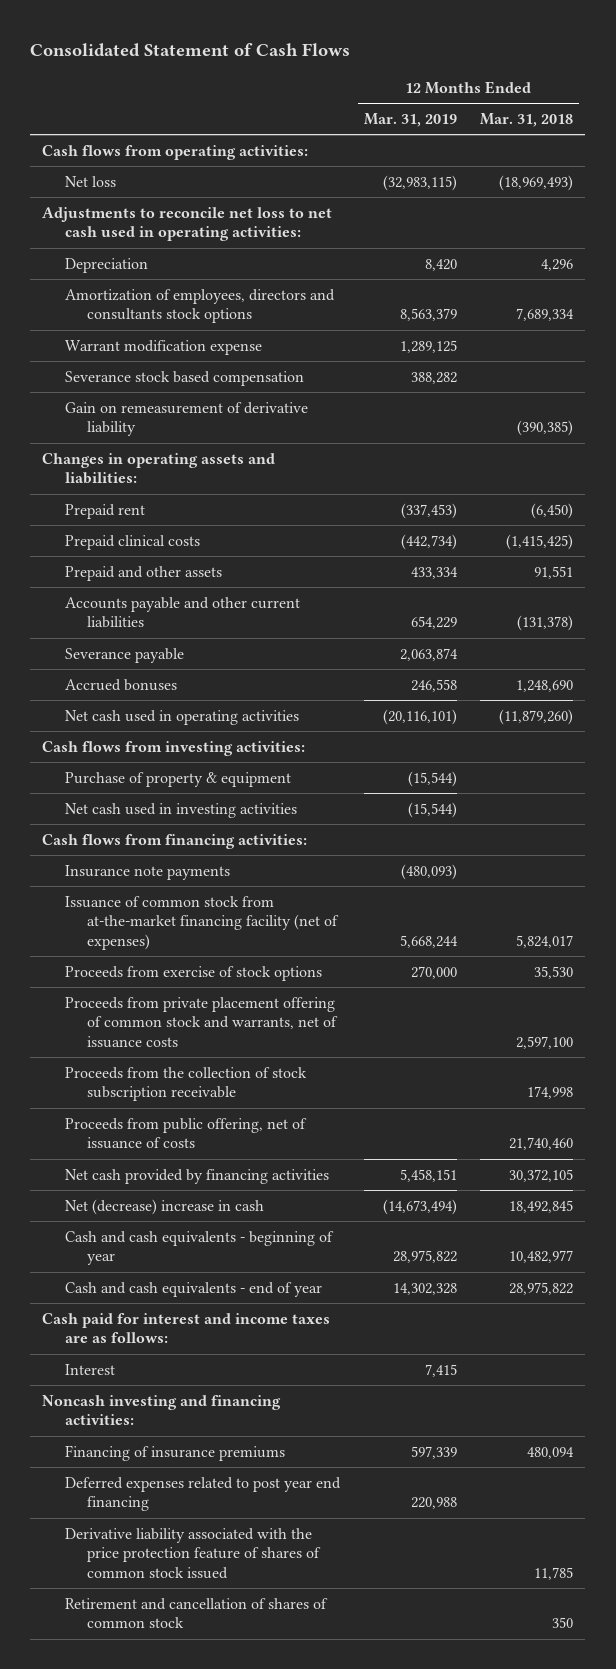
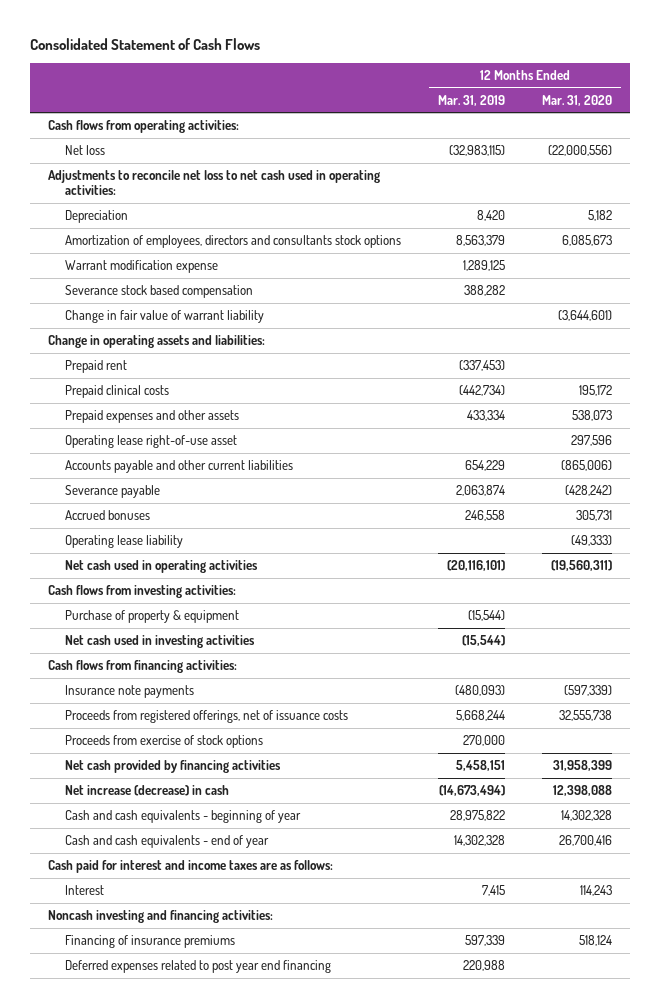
[480,113,574,128] Mar. 31, 2018 -> none
none -> [541,94,612,106] Mar. 31, 2020
[64,401,308,437] Gain on remeasurement of derivative liability -> none
none -> [64,310,264,324] Change in fair value of warrant liability
[42,452,276,485] Changes in operating assets and liabilities: -> [48,335,266,349] Change in operating assets and liabilities:
[64,565,222,581] Prepaid and other assets -> [64,410,239,424] Prepaid expenses and other assets
none -> [64,435,237,449] Operating lease right-of-use asset
none -> [64,535,183,549] Operating lease liability
[64,895,340,950] Issuance of common stock from at-the-market financing facility (net of expenses) -> [64,710,348,724] Proceeds from registered offerings, net of issuance costs
[64,996,339,1048] Proceeds from private placement offering of common stock and warrants, net of issuance costs -> none
[64,1066,307,1102] Proceeds from the collection of stock subscription receivable -> none
[64,1117,307,1150] Proceeds from public offering, net of issuance of costs -> none
[64,1198,264,1215] Net (decrease) increase in cash -> [64,785,229,797] Net increase (decrease) in cash
[64,1527,322,1579] Derivative liability associated with the price protection feature of shares of common stock issued -> none
[64,1597,328,1629] Retirement and cancellation of shares of common stock -> none

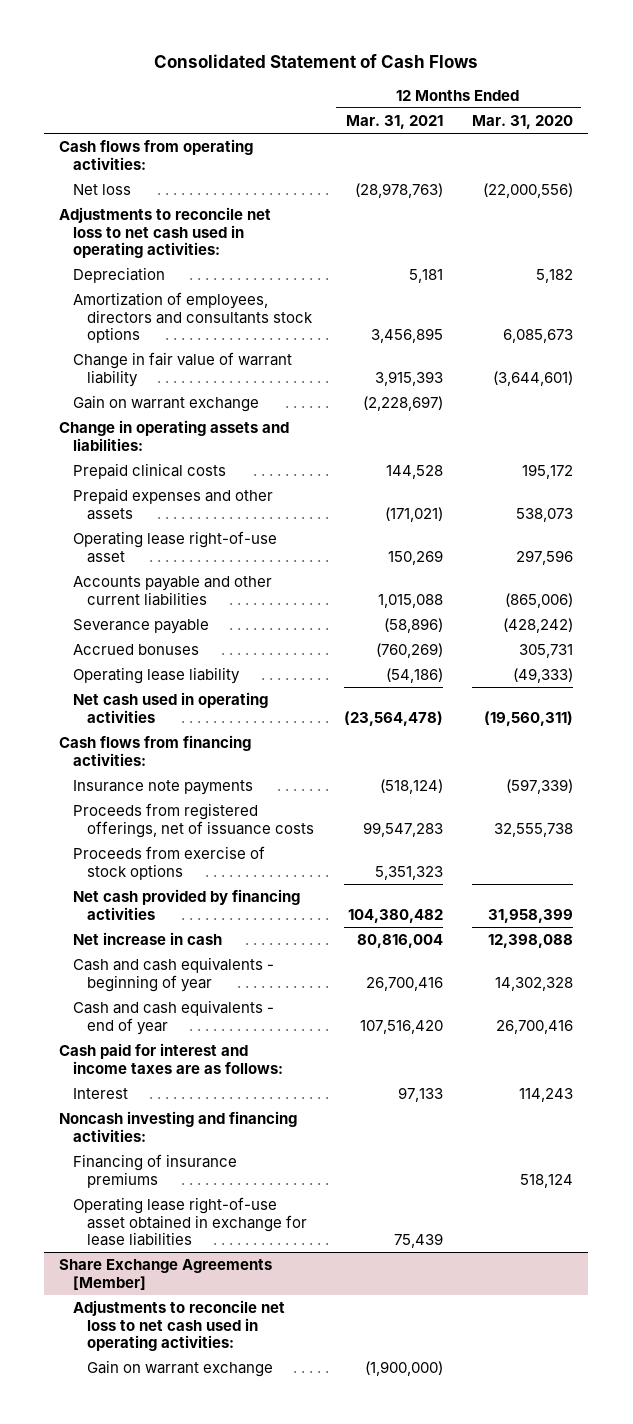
[437,94,505,106] Mar. 31, 2019 -> none
none -> [345,114,443,129] Mar. 31, 2021
[64,260,218,274] Warrant modification expense -> none
[64,285,253,299] Severance stock based compensation -> none
none -> [73,395,260,413] Gain on warrant exchange
[64,360,127,374] Prepaid rent -> none
[48,585,237,599] Cash flows from investing activities: -> none
[64,610,239,624] Purchase of property & equipment -> none
[64,635,255,649] Net cash used in investing activities -> none
[64,785,229,797] Net increase (decrease) in cash -> [73,932,223,946] Net increase in cash
[64,960,331,974] Deferred expenses related to post year end financing -> none
none -> [73,1197,307,1247] Operating lease right-of-use asset obtained in exchange for lease liabilities
none -> [59,1259,273,1290] Share Exchange Agreements [Member]
none -> [73,1300,286,1352] Adjustments to reconcile net loss to net cash used in operating activities:
none -> [86,1360,273,1378] Gain on warrant exchange

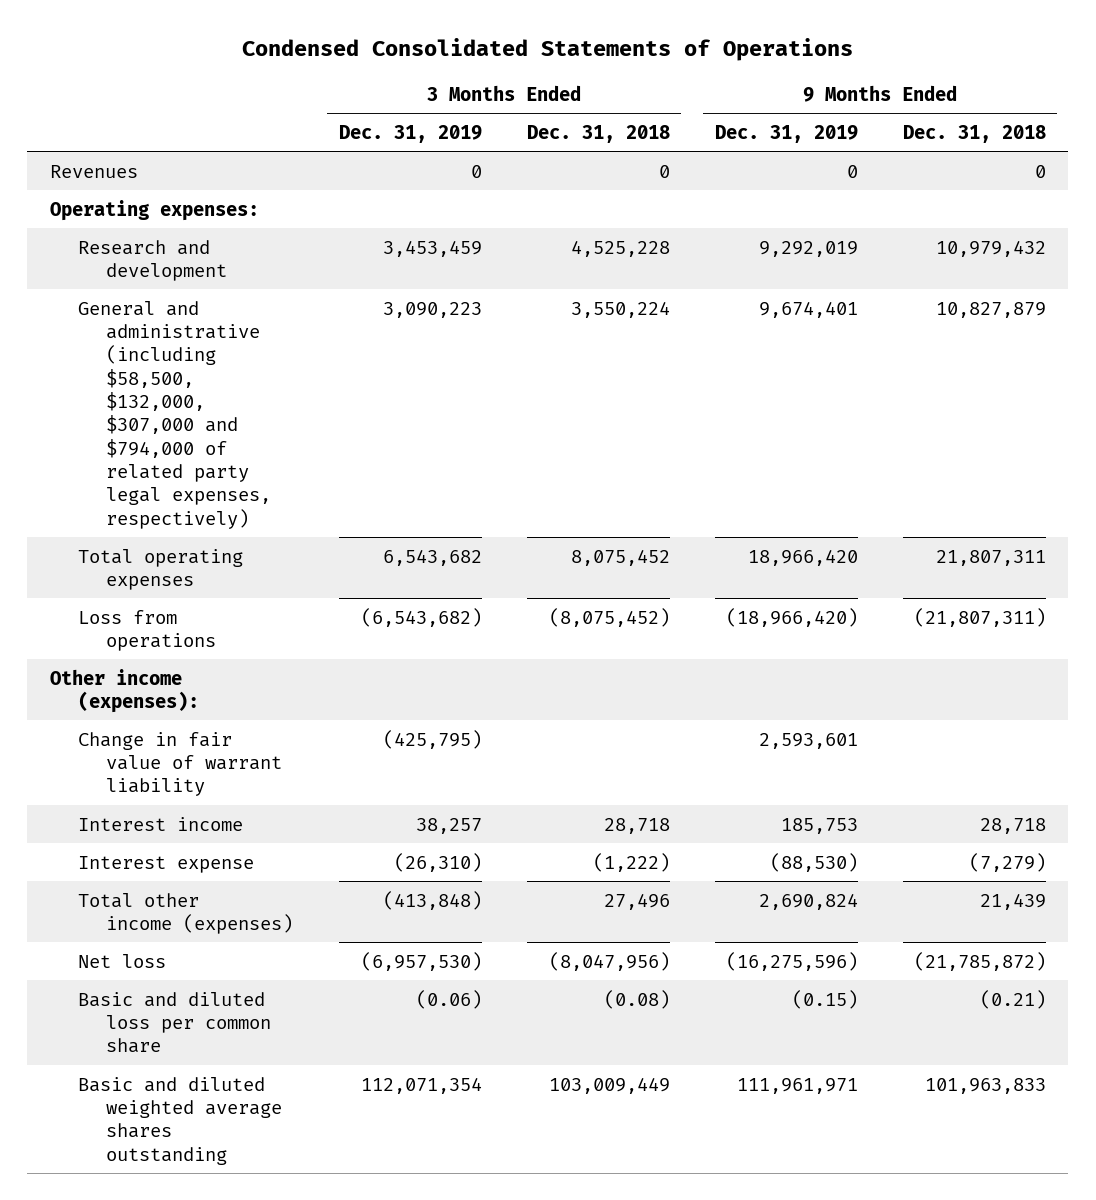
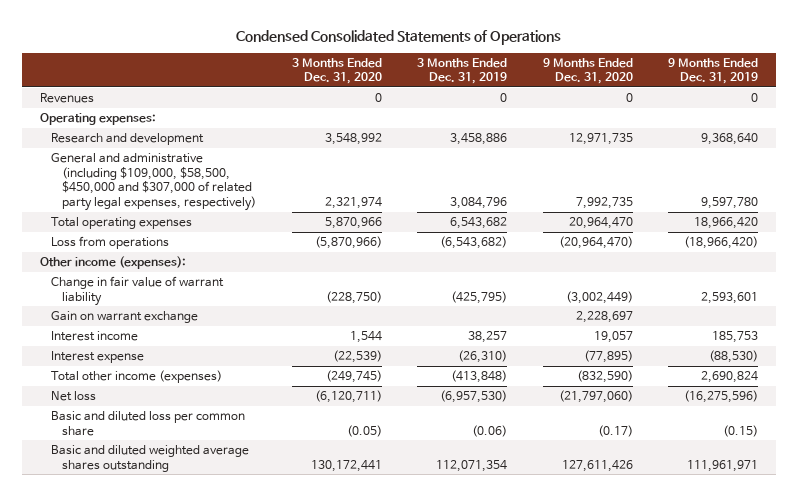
[526,124,670,143] Dec. 31, 2018 -> none
[902,124,1046,143] Dec. 31, 2018 -> none
none -> [291,57,382,85] 3 Months Ended Dec. 31, 2020
none -> [542,57,633,85] 9 Months Ended Dec. 31, 2020
[382,239,482,257] 3,453,459 -> [450,133,508,146] 3,458,886
[758,240,858,257] 9,292,019 -> [701,133,759,146] 9,368,640
[78,300,272,529] General and administrative (including $58,500, $132,000, $307,000 and $794,000 of related party legal expenses, respectively) -> [51,153,257,211] General and administrative (including $109,000, $58,500, $450,000 and $307,000 of related party legal expenses, respectively)
[382,301,482,318] 3,090,223 -> [450,196,508,209] 3,084,796
[758,300,858,318] 9,674,401 -> [701,196,759,209] 9,597,780
none -> [51,311,199,324] Gain on warrant exchange

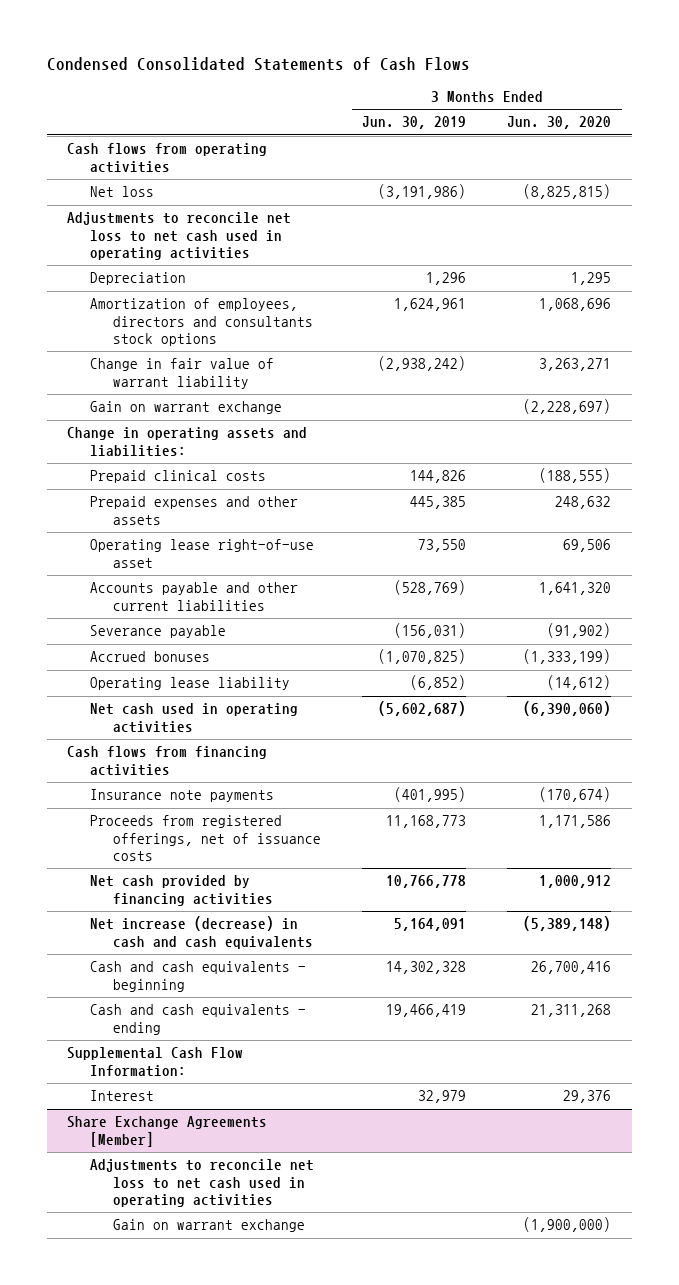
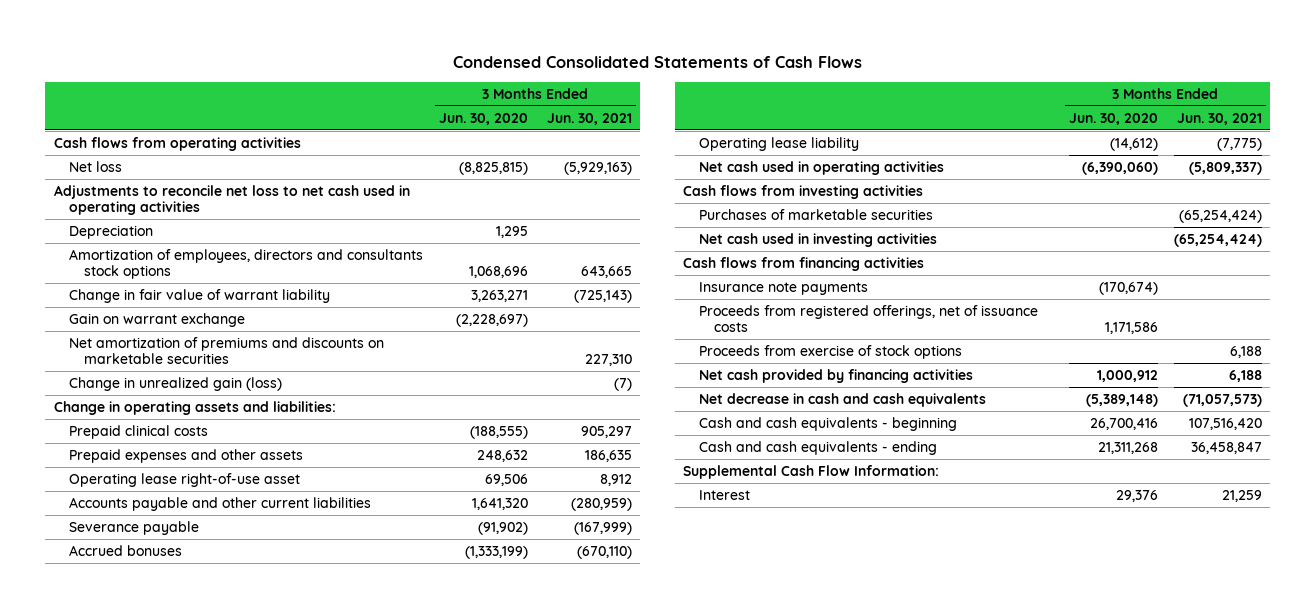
[362,116,467,130] Jun. 30, 2019 -> none
none -> [546,112,632,125] Jun. 30, 2021
none -> [68,337,384,365] Net amortization of premiums and discounts on marketable securities
none -> [68,377,282,392] Change in unrealized gain (loss)
none -> [683,185,924,200] Cash flows from investing activities
none -> [698,209,933,221] Purchases of marketable securities
none -> [698,233,937,248] Net cash used in investing activities
none -> [698,345,962,360] Proceeds from exercise of stock options
[90,916,314,949] Net increase (decrease) in cash and cash equivalents -> [698,393,986,408] Net decrease in cash and cash equivalents
[67,1116,268,1147] Share Exchange Agreements [Member] -> none
[90,1159,315,1207] Adjustments to reconcile net loss to net cash used in operating activities -> none
[113,1219,306,1233] Gain on warrant exchange -> none

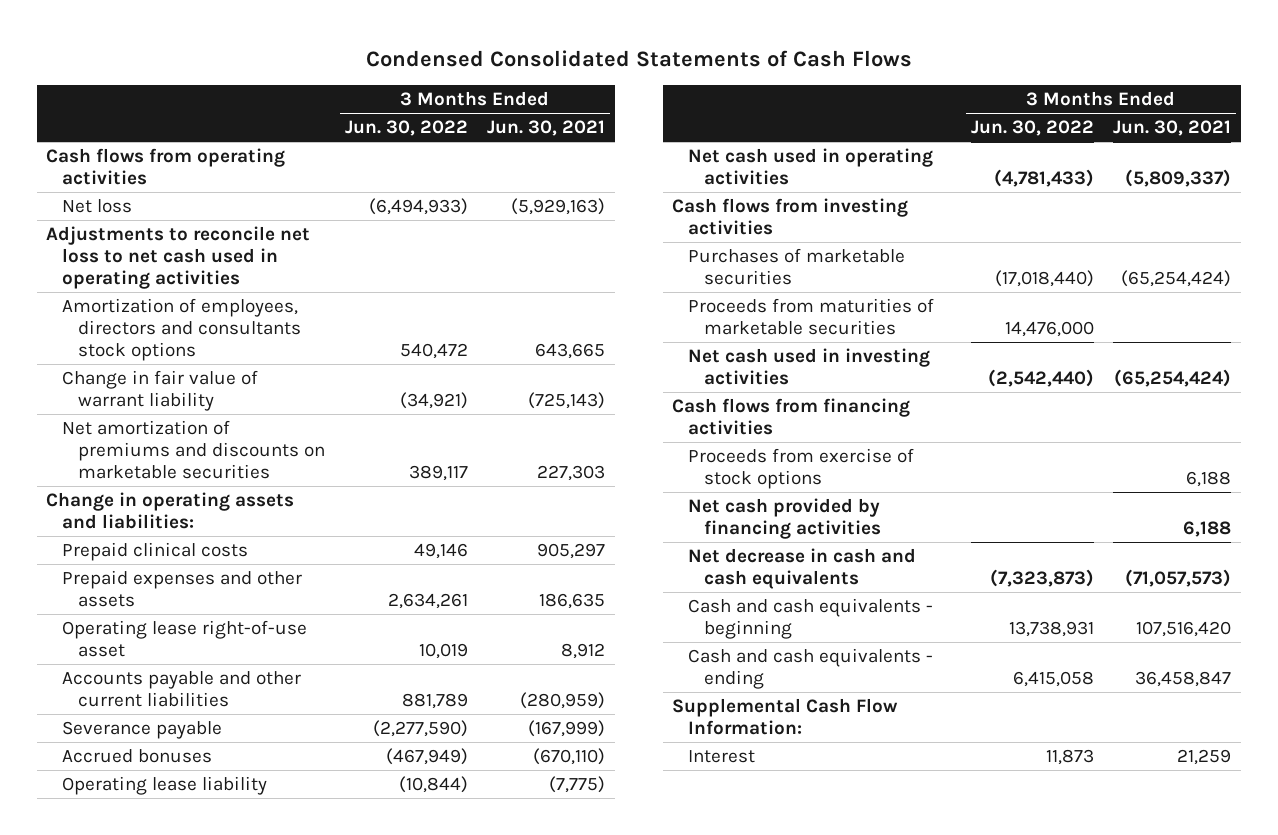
[438,112,528,125] Jun. 30, 2020 -> none
none -> [344,120,468,137] Jun. 30, 2022
[68,225,153,240] Depreciation -> none
[68,313,245,328] Gain on warrant exchange -> none
[68,377,282,392] Change in unrealized gain (loss) -> none
[584,354,632,367] 227,310 -> [537,465,606,482] 227,303
none -> [688,297,935,336] Proceeds from maturities of marketable securities
[698,282,868,296] Insurance note payments -> none
[698,305,1038,333] Proceeds from registered offerings, net of issuance costs -> none

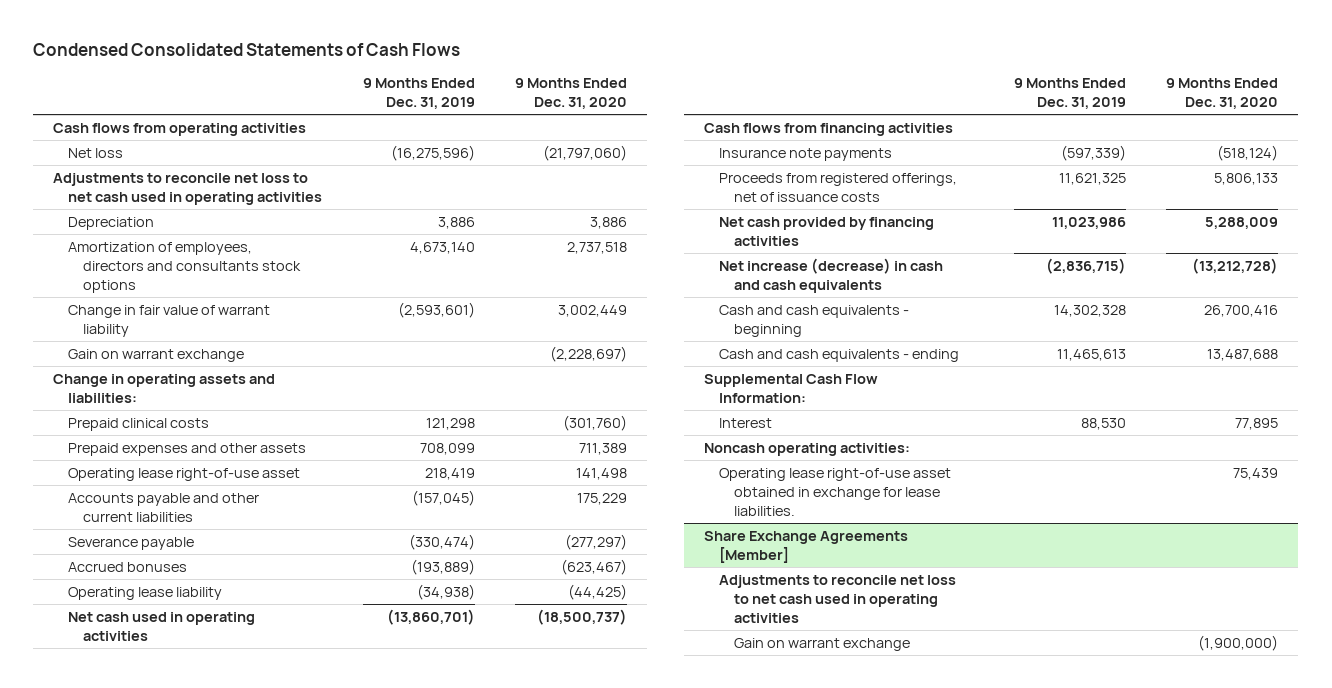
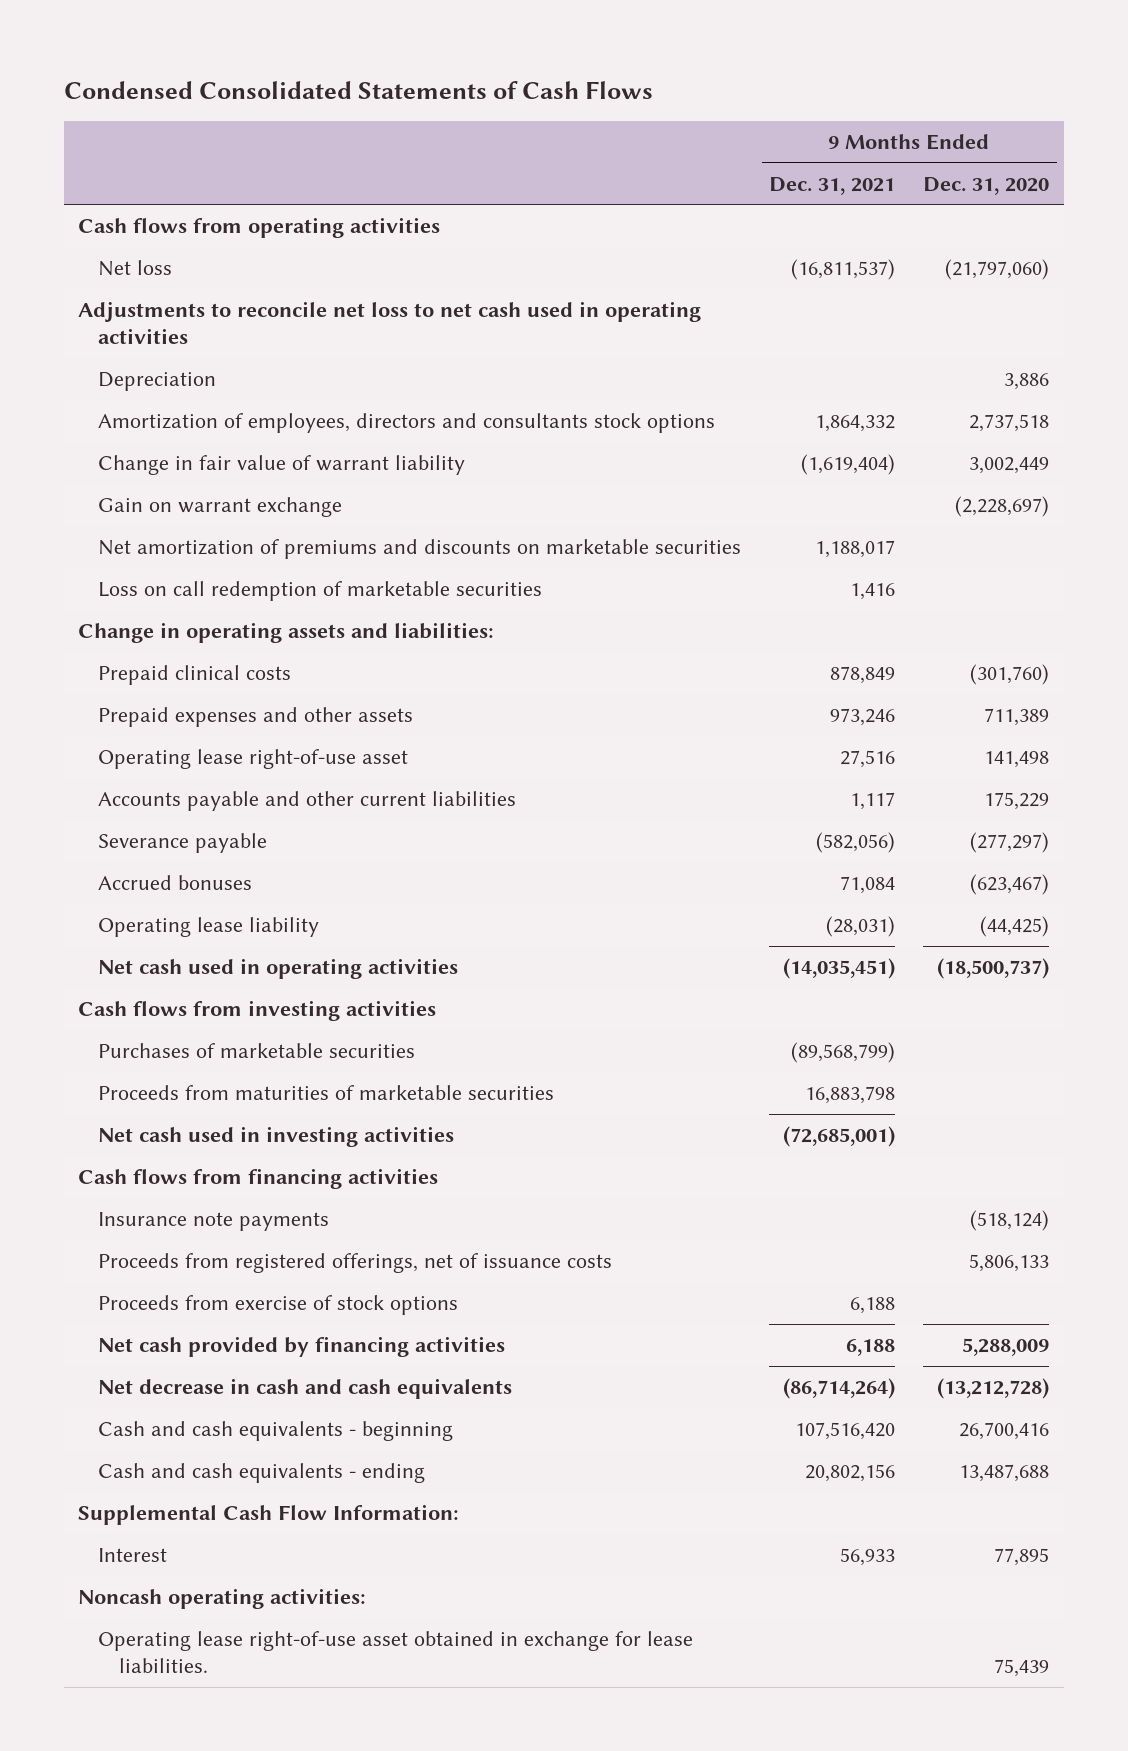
[362,78,475,110] 9 Months Ended Dec. 31, 2019 -> none
none -> [769,176,896,195] Dec. 31, 2021
none -> [98,538,742,559] Net amortization of premiums and discounts on marketable securities
none -> [98,580,543,601] Loss on call redemption of marketable securities
none -> [78,999,437,1021] Cash flows from investing activities
none -> [98,1042,416,1058] Purchases of marketable securities
none -> [98,1084,555,1100] Proceeds from maturities of marketable securities
none -> [98,1125,455,1147] Net cash used in investing activities
none -> [98,1294,459,1315] Proceeds from exercise of stock options
[719,257,944,293] Net increase (decrease) in cash and cash equivalents -> [98,1377,513,1399] Net decrease in cash and cash equivalents
[704,530,909,563] Share Exchange Agreements [Member] -> none
[719,574,957,623] Adjustments to reconcile net loss to net cash used in operating activities -> none
[734,637,911,651] Gain on warrant exchange -> none

